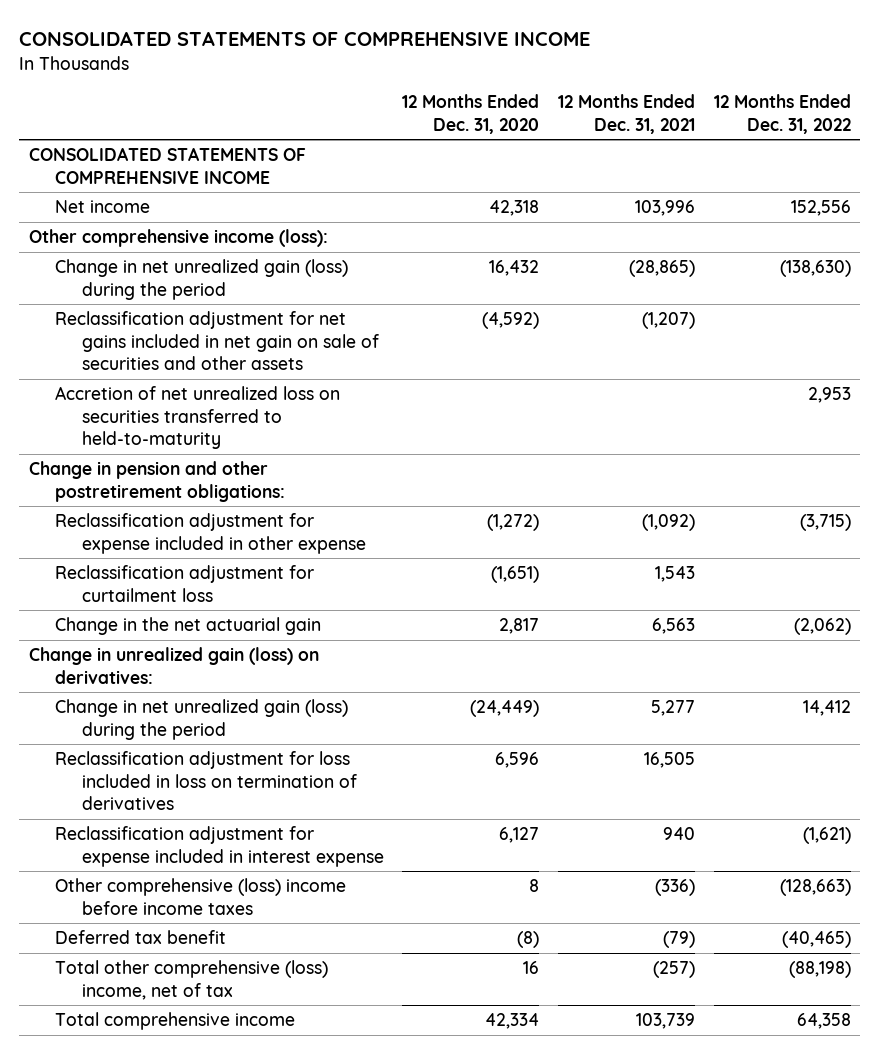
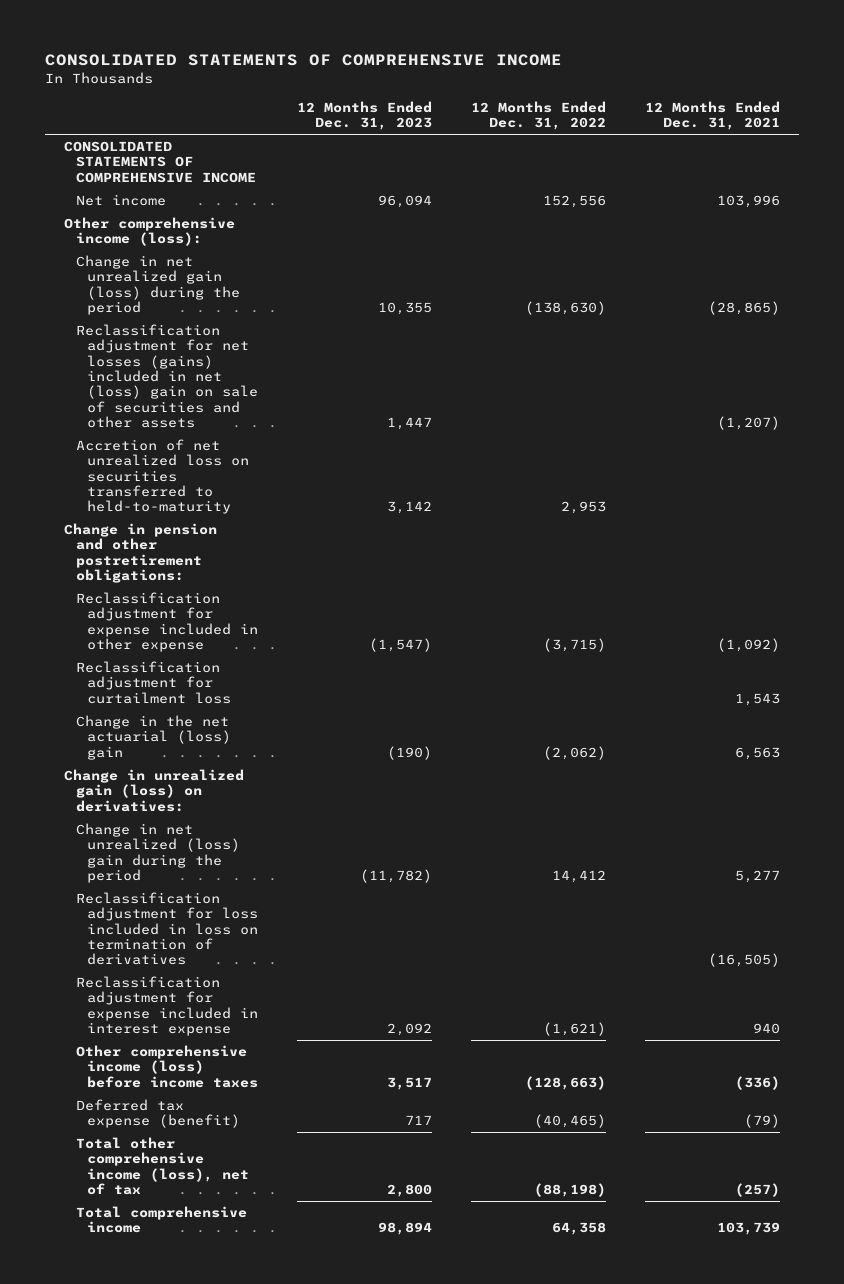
[402,94,540,134] 12 Months Ended Dec. 31, 2020 -> none
none -> [296,101,432,131] 12 Months Ended Dec. 31, 2023
[55,311,379,371] Reclassification adjustment for net gains included in net gain on sale of securities and other assets -> [75,324,258,429] Reclassification adjustment for net losses (gains) included in net (loss) gain on sale of securities and other assets
[55,617,322,636] Change in the net actuarial gain -> [75,715,231,760] Change in the net actuarial (loss) gain
[55,699,349,740] Change in net unrealized gain (loss) during the period -> [75,823,240,884] Change in net unrealized (loss) gain during the period
[644,752,696,769] 16,505 -> [707,953,780,968] (16,505)
[55,878,347,915] Other comprehensive (loss) income before income taxes -> [75,1045,258,1088] Other comprehensive income (loss) before income taxes
[55,930,227,945] Deferred tax benefit -> [75,1099,240,1129] Deferred tax expense (benefit)
[55,960,329,1000] Total other comprehensive (loss) income, net of tax -> [75,1137,249,1196] Total other comprehensive income (loss), net of tax

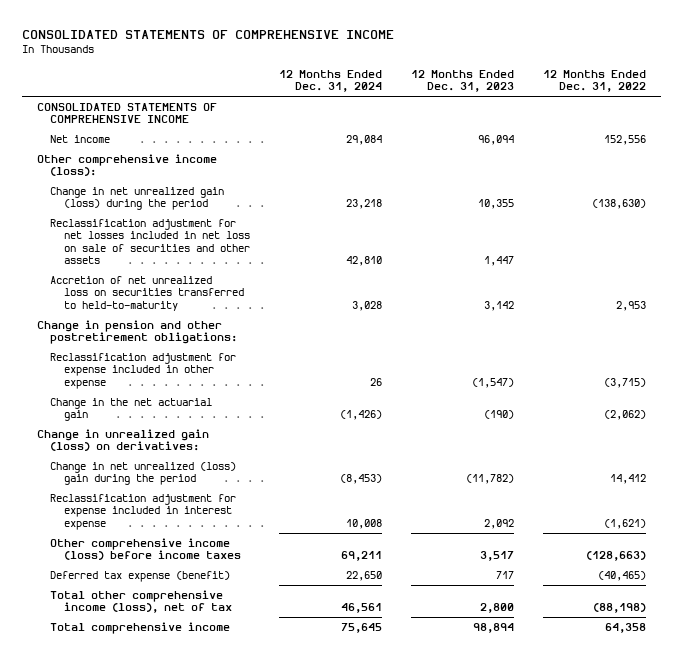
[644,101,780,131] 12 Months Ended Dec. 31, 2021 -> none
none -> [279,69,383,93] 12 Months Ended Dec. 31, 2024
[75,324,258,429] Reclassification adjustment for net losses (gains) included in net (loss) gain on sale of securities and other assets -> [50,218,250,265] Reclassification adjustment for net losses included in net loss on sale of securities and other assets
[75,661,231,704] Reclassification adjustment for curtailment loss -> none
[75,715,231,760] Change in the net actuarial (loss) gain -> [50,397,213,422] Change in the net actuarial gain
[75,892,258,966] Reclassification adjustment for loss included in loss on termination of derivatives -> none

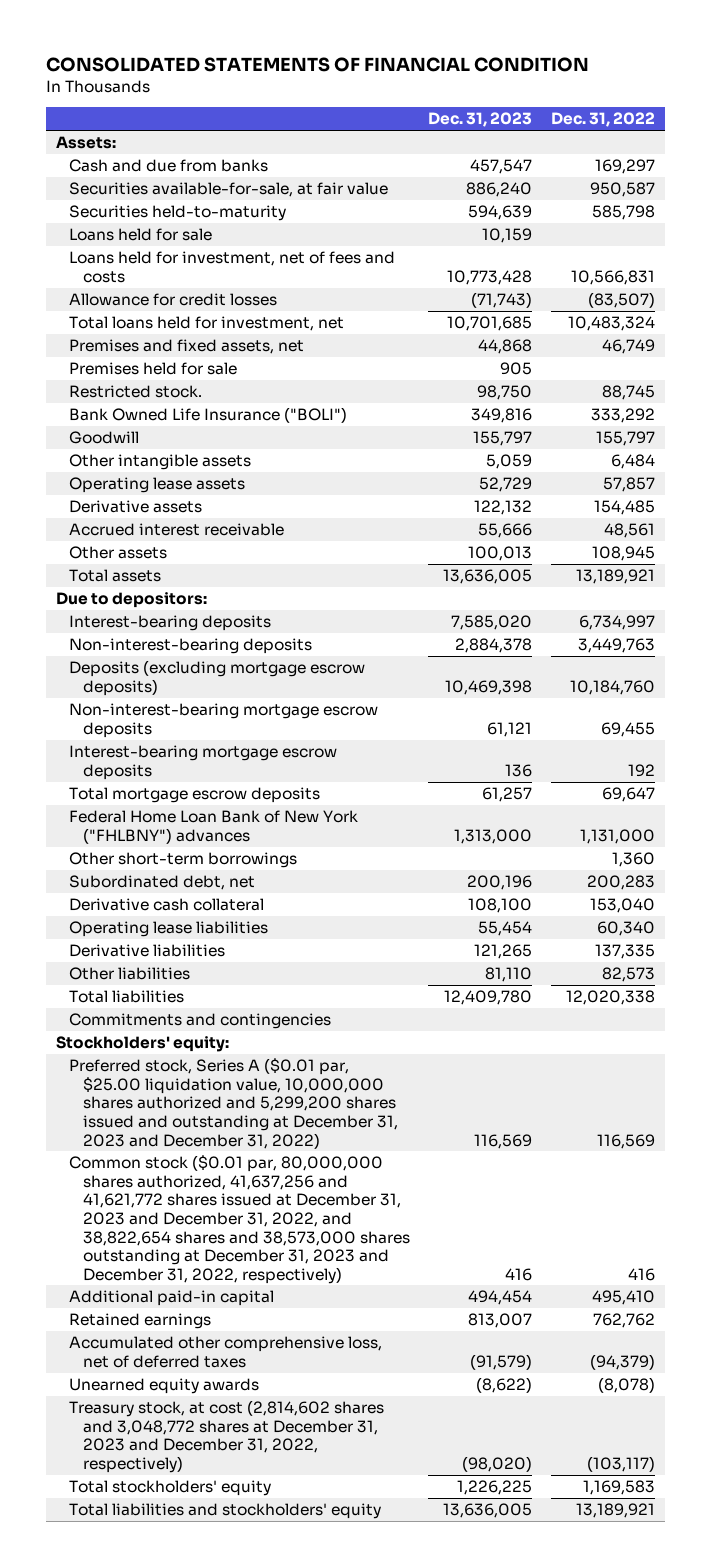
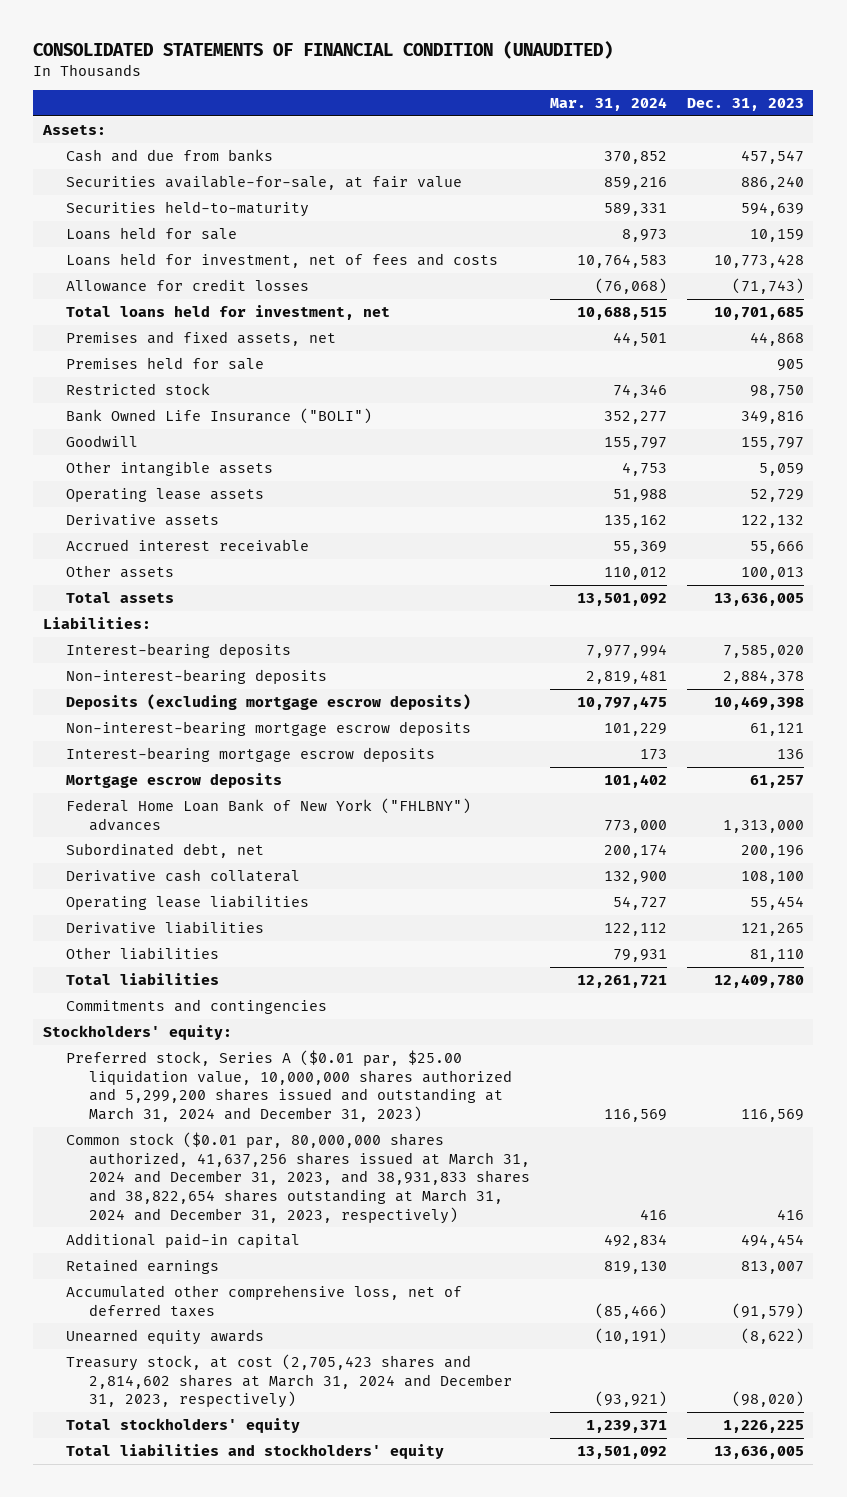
[46,56,590,72] CONSOLIDATED STATEMENTS OF FINANCIAL CONDITION -> [33,40,614,59] CONSOLIDATED STATEMENTS OF FINANCIAL CONDITION (UNAUDITED)
[551,112,656,128] Dec. 31, 2022 -> none
none -> [549,97,667,112] Mar. 31, 2024
[69,385,203,399] Restricted stock. -> [65,382,210,395] Restricted stock
[55,592,207,609] Due to depositors: -> none
none -> [43,616,152,629] Liabilities:
[69,787,321,804] Total mortgage escrow deposits -> [65,772,282,788] Mortgage escrow deposits
[69,852,298,869] Other short-term borrowings -> none
[69,1058,398,1149] Preferred stock, Series A ($0.01 par, $25.00 liquidation value, 10,000,000 shares authorized and 5,299,200 shares issued and outstanding at December 31, 2023 and December 31, 2022) -> [65,1049,512,1123] Preferred stock, Series A ($0.01 par, $25.00 liquidation value, 10,000,000 shares authorized and 5,299,200 shares issued and outstanding at March 31, 2024 and December 31, 2023)
[69,1155,410,1284] Common stock ($0.01 par, 80,000,000 shares authorized, 41,637,256 and 41,621,772 shares issued at December 31, 2023 and December 31, 2022, and 38,822,654 shares and 38,573,000 shares outstanding at December 31, 2023 and December 31, 2022, respectively) -> [65,1131,530,1224] Common stock ($0.01 par, 80,000,000 shares authorized, 41,637,256 shares issued at March 31, 2024 and December 31, 2023, and 38,931,833 shares and 38,822,654 shares outstanding at March 31, 2024 and December 31, 2023, respectively)
[69,1400,385,1473] Treasury stock, at cost (2,814,602 shares and 3,048,772 shares at December 31, 2023 and December 31, 2022, respectively) -> [65,1353,512,1409] Treasury stock, at cost (2,705,423 shares and 2,814,602 shares at March 31, 2024 and December 31, 2023, respectively)

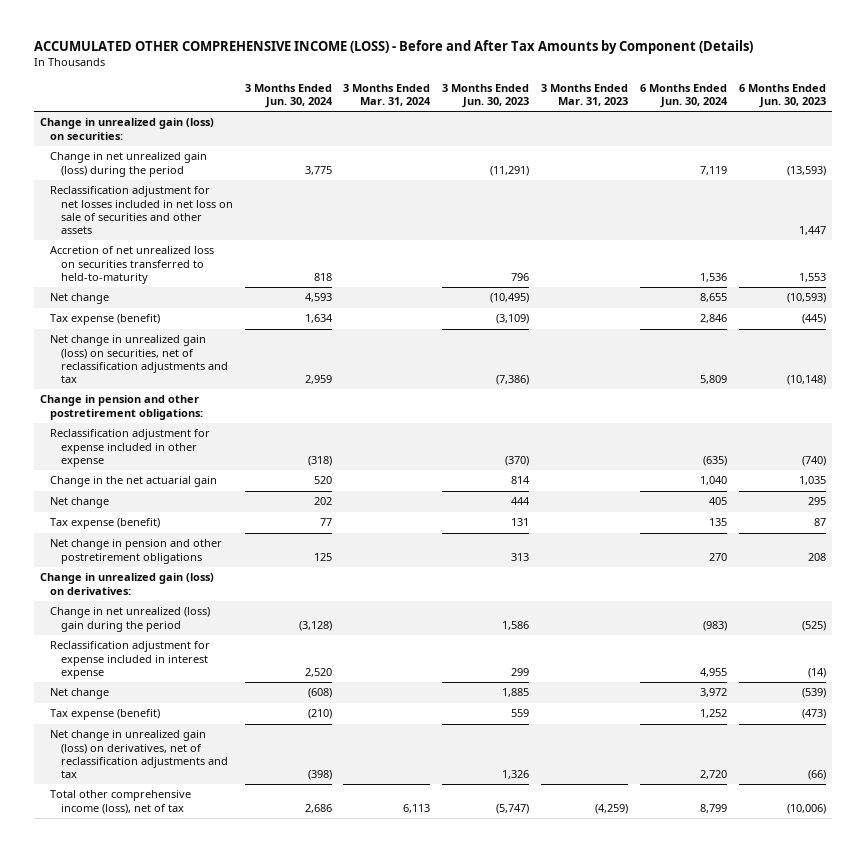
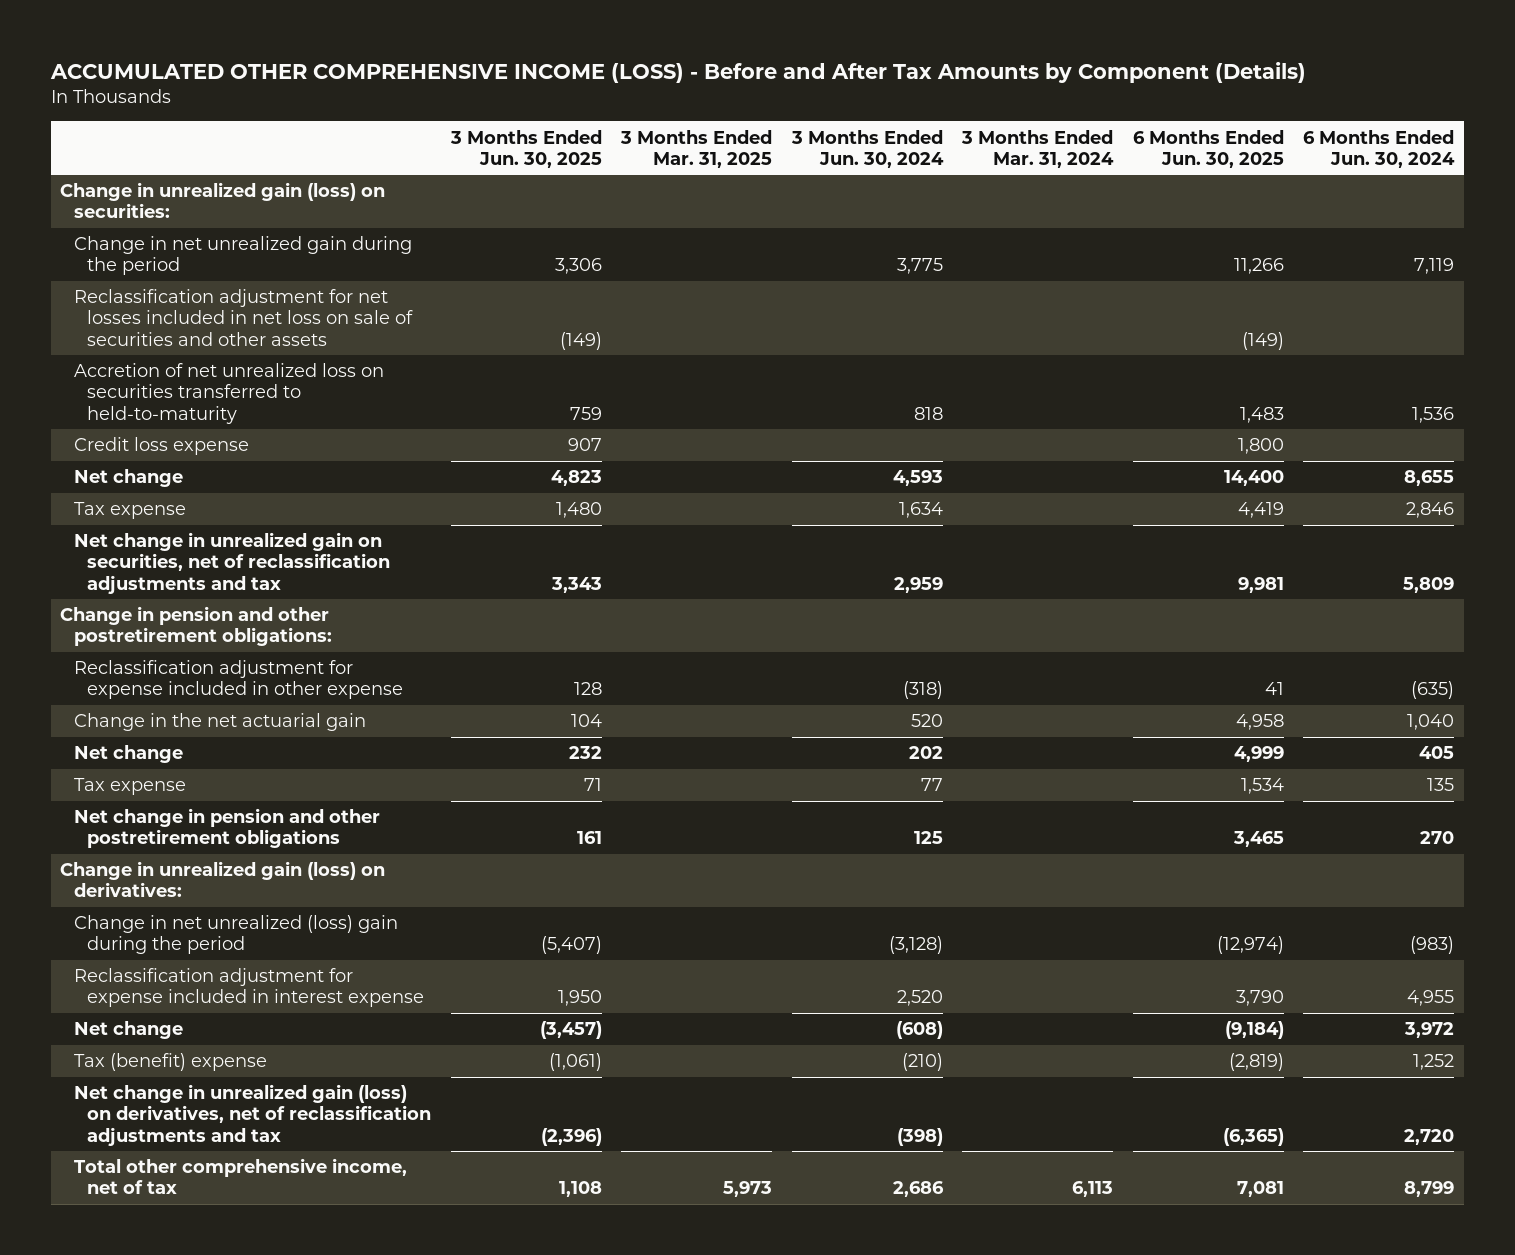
[442,83,530,109] 3 Months Ended Jun. 30, 2023 -> none
[541,83,629,107] 3 Months Ended Mar. 31, 2023 -> none
[738,83,826,109] 6 Months Ended Jun. 30, 2023 -> none
none -> [449,129,602,168] 3 Months Ended Jun. 30, 2025
none -> [620,129,773,168] 3 Months Ended Mar. 31, 2025
none -> [1132,129,1284,168] 6 Months Ended Jun. 30, 2025
[50,152,208,177] Change in net unrealized gain (loss) during the period -> [73,236,412,276] Change in net unrealized gain during the period
none -> [73,437,249,456] Credit loss expense
[50,314,161,326] Tax expense (benefit) -> [73,502,186,520] Tax expense
[50,335,228,384] Net change in unrealized gain (loss) on securities, net of reclassification adjustments and tax -> [73,532,391,594] Net change in unrealized gain on securities, net of reclassification adjustments and tax
[50,518,161,530] Tax expense (benefit) -> [73,778,186,796] Tax expense
[50,709,161,721] Tax expense (benefit) -> [73,1053,267,1072] Tax (benefit) expense
[50,790,192,814] Total other comprehensive income (loss), net of tax -> [73,1158,407,1195] Total other comprehensive income, net of tax

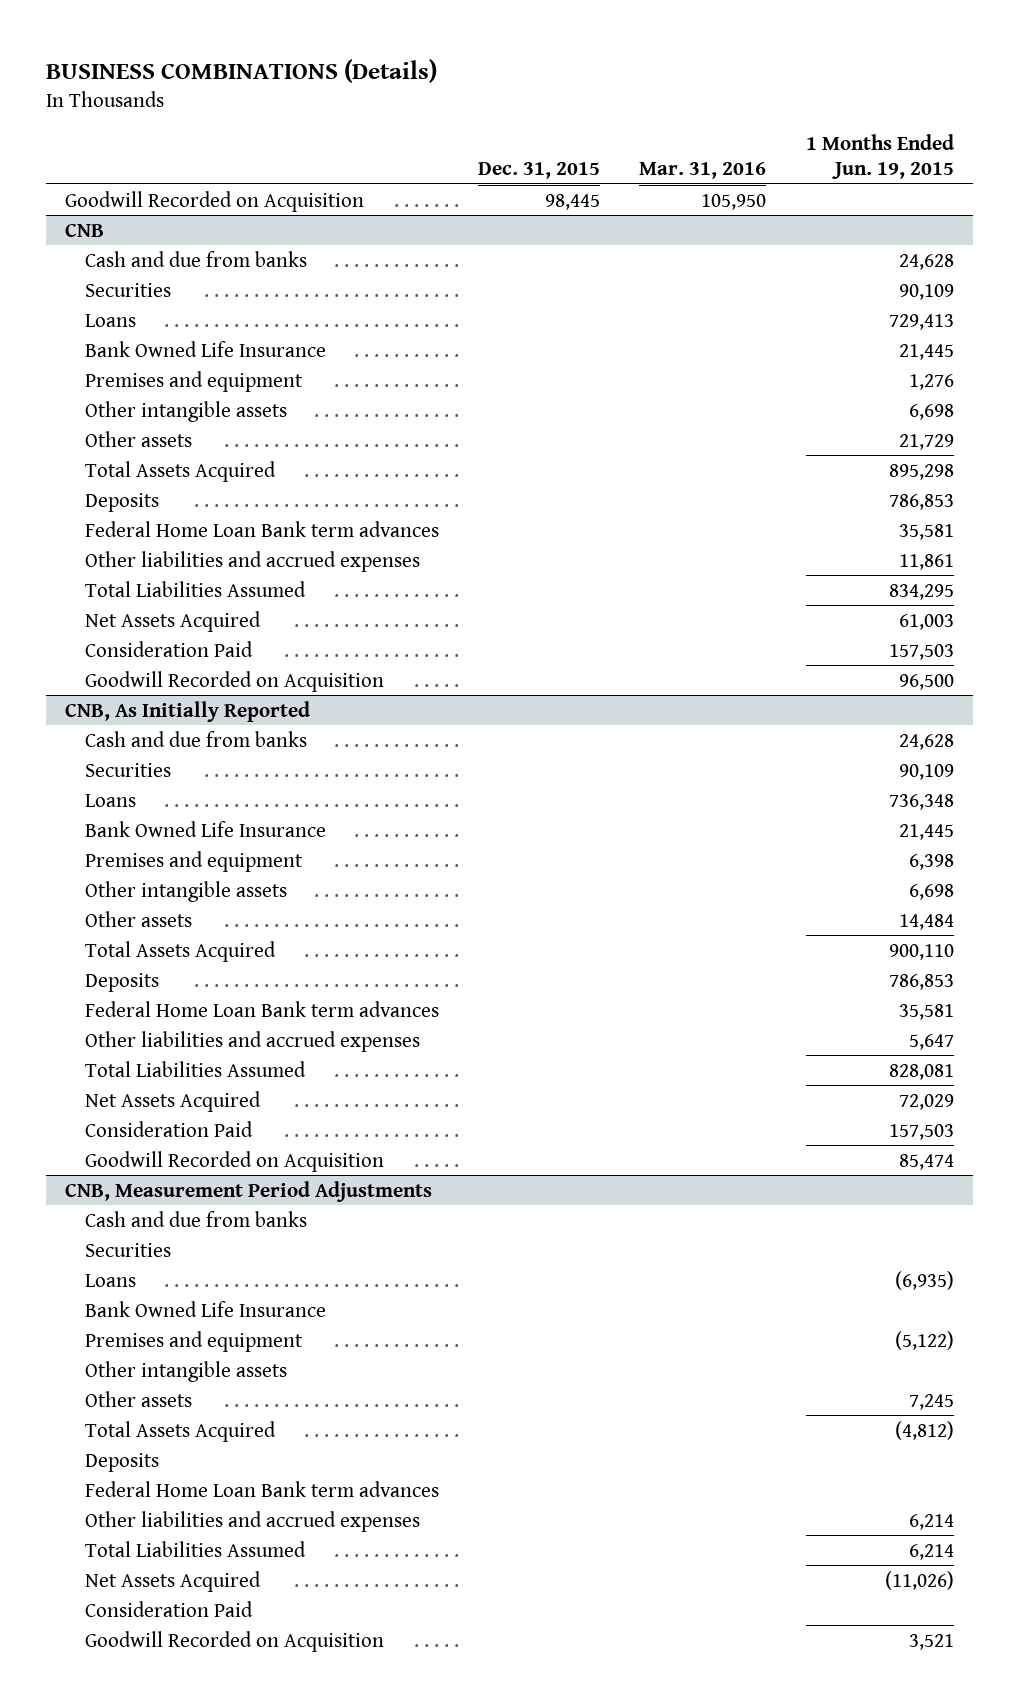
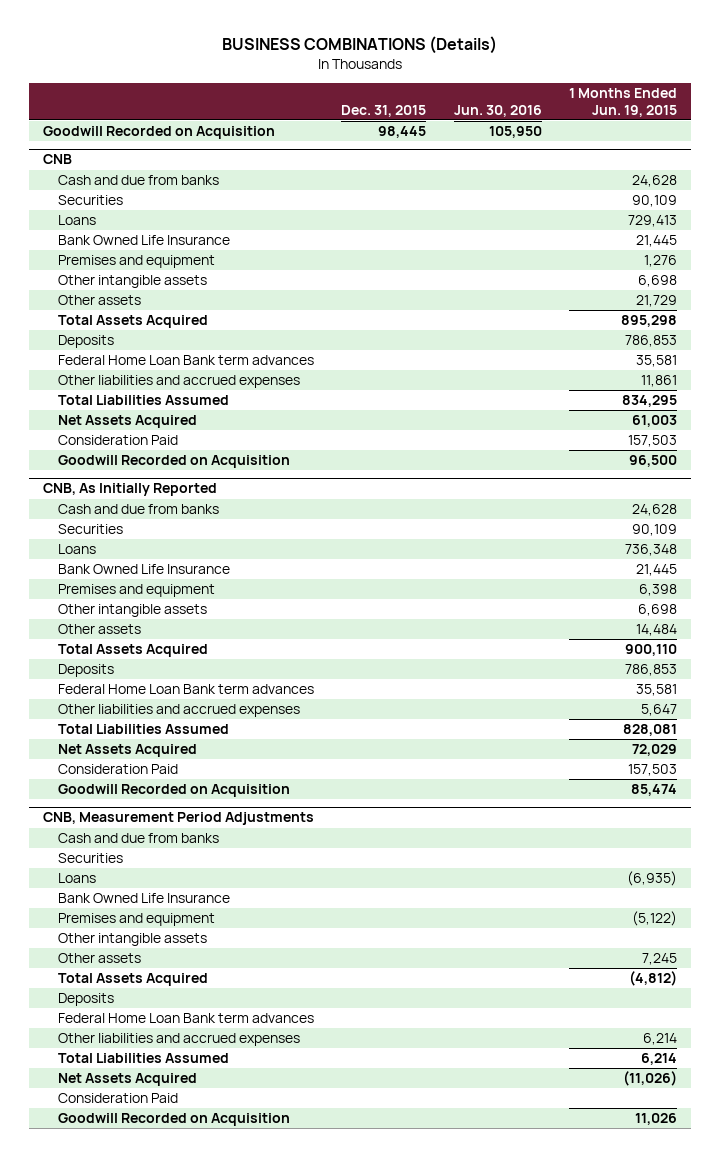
[639,162,767,180] Mar. 31, 2016 -> none
none -> [453,104,542,117] Jun. 30, 2016
[908,1633,954,1650] 3,521 -> [635,1113,678,1126] 11,026

